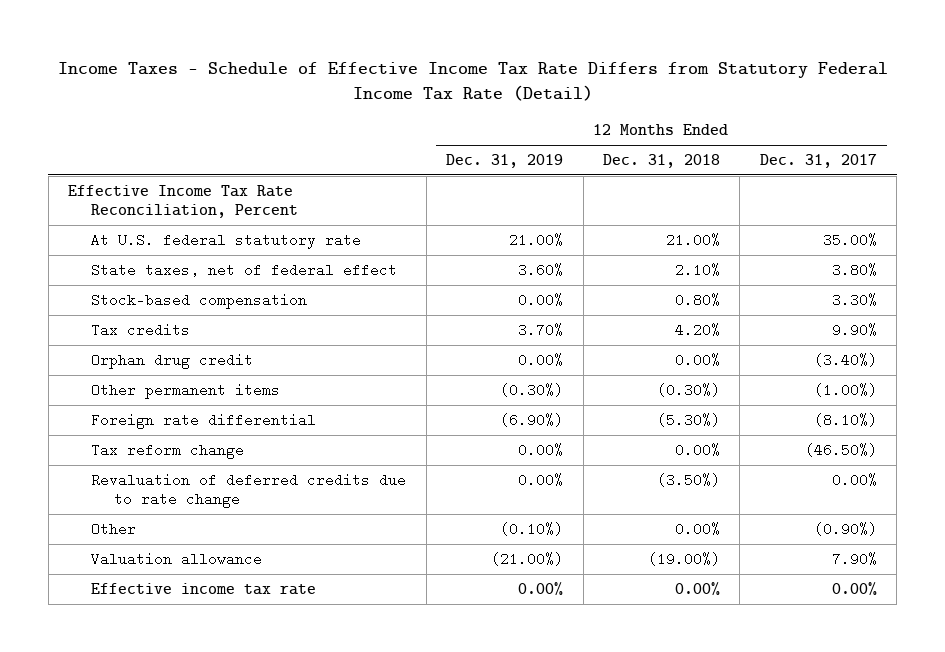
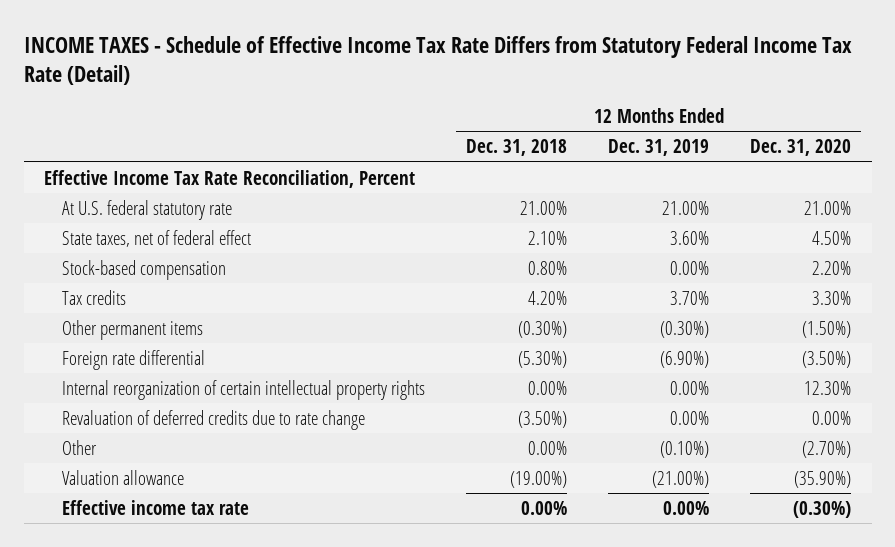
[57,61,888,102] Income Taxes - Schedule of Effective Income Tax Rate Differs from Statutory Federal Income Tax Rate (Detail) -> [23,36,852,86] INCOME TAXES - Schedule of Effective Income Tax Rate Differs from Statutory Federal Income Tax Rate (Detail)
[759,153,877,168] Dec. 31, 2017 -> none
none -> [750,139,852,157] Dec. 31, 2020
[91,352,254,369] Orphan drug credit -> none
[91,442,245,459] Tax reform change -> none
none -> [62,379,426,400] Internal reorganization of certain intellectual property rights

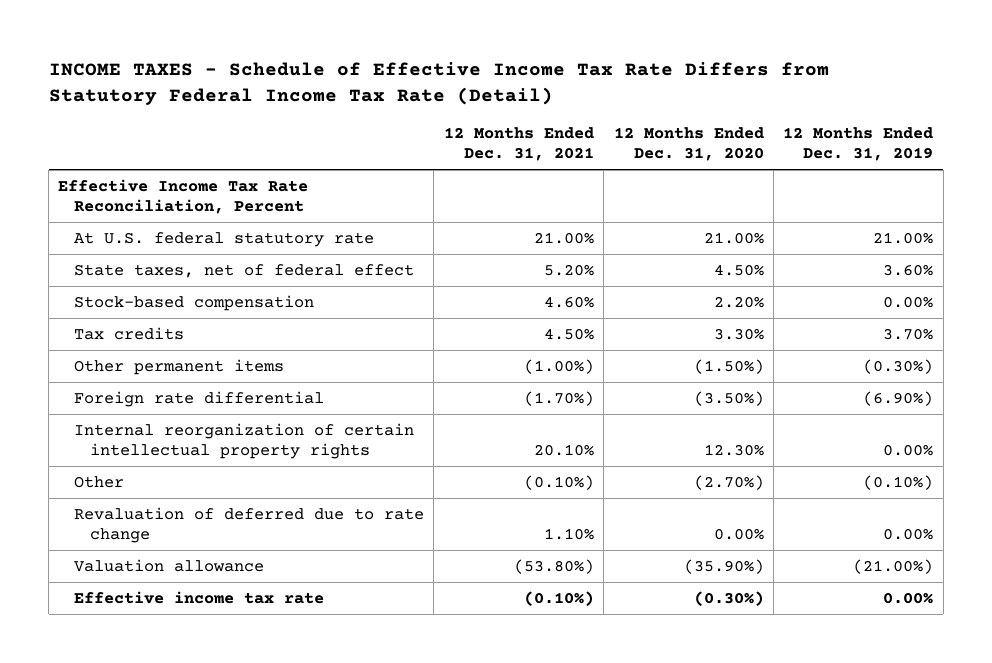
[466,139,568,157] Dec. 31, 2018 -> none
none -> [443,127,594,162] 12 Months Ended Dec. 31, 2021
[62,409,366,430] Revaluation of deferred credits due to rate change -> none
none -> [74,506,425,543] Revaluation of deferred due to rate change

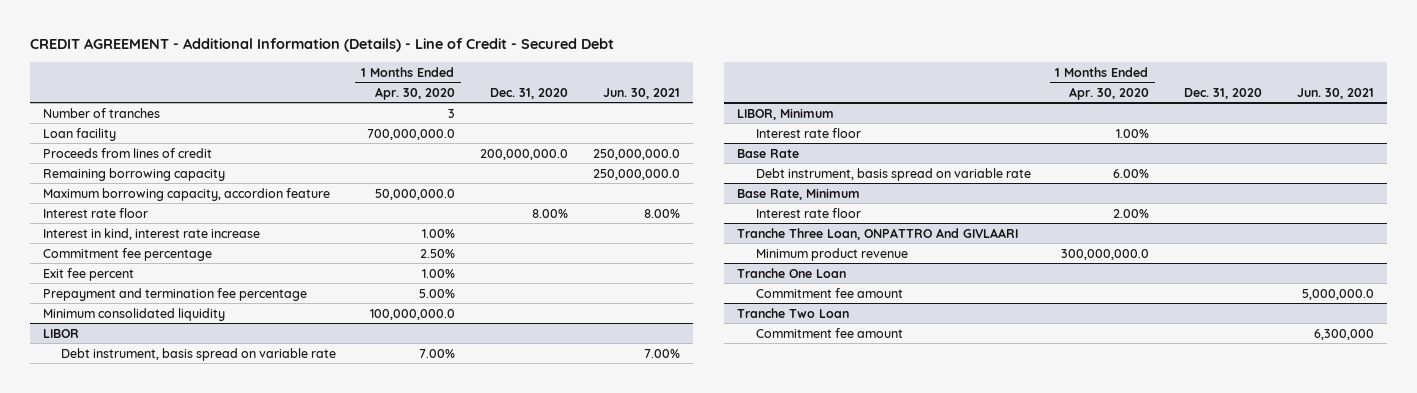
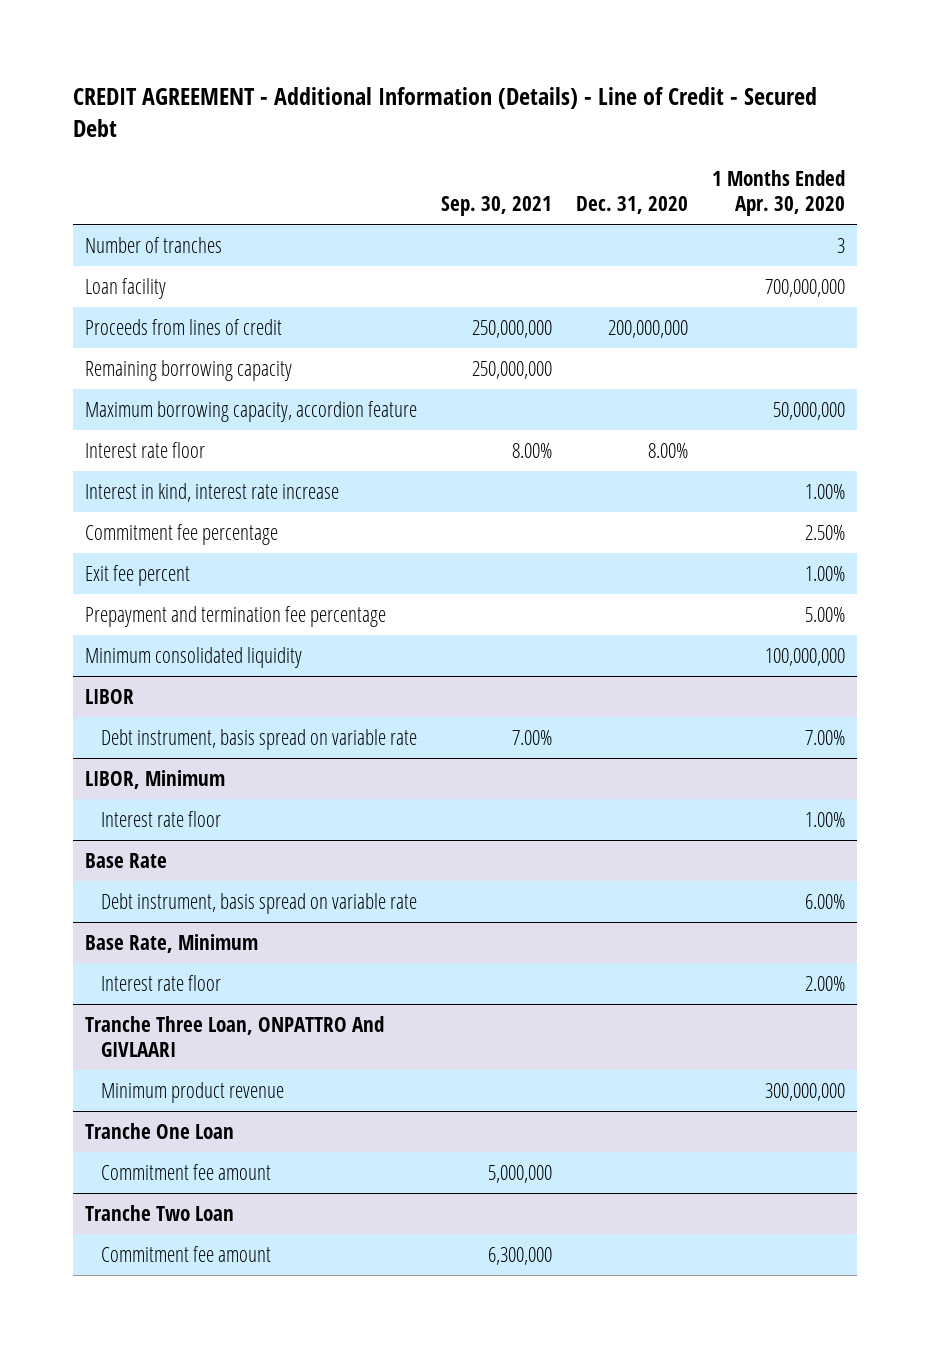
[603,87,681,99] Jun. 30, 2021 -> none
none -> [441,196,553,217] Sep. 30, 2021
[366,128,455,140] 700,000,000.0 -> [765,278,846,297] 700,000,000
[479,148,568,160] 200,000,000.0 -> [608,319,689,338] 200,000,000
[374,188,455,200] 50,000,000.0 -> [773,401,846,420] 50,000,000
[369,308,455,320] 100,000,000.0 -> [765,647,846,666] 100,000,000
[1060,248,1149,260] 300,000,000.0 -> [765,1082,846,1101] 300,000,000

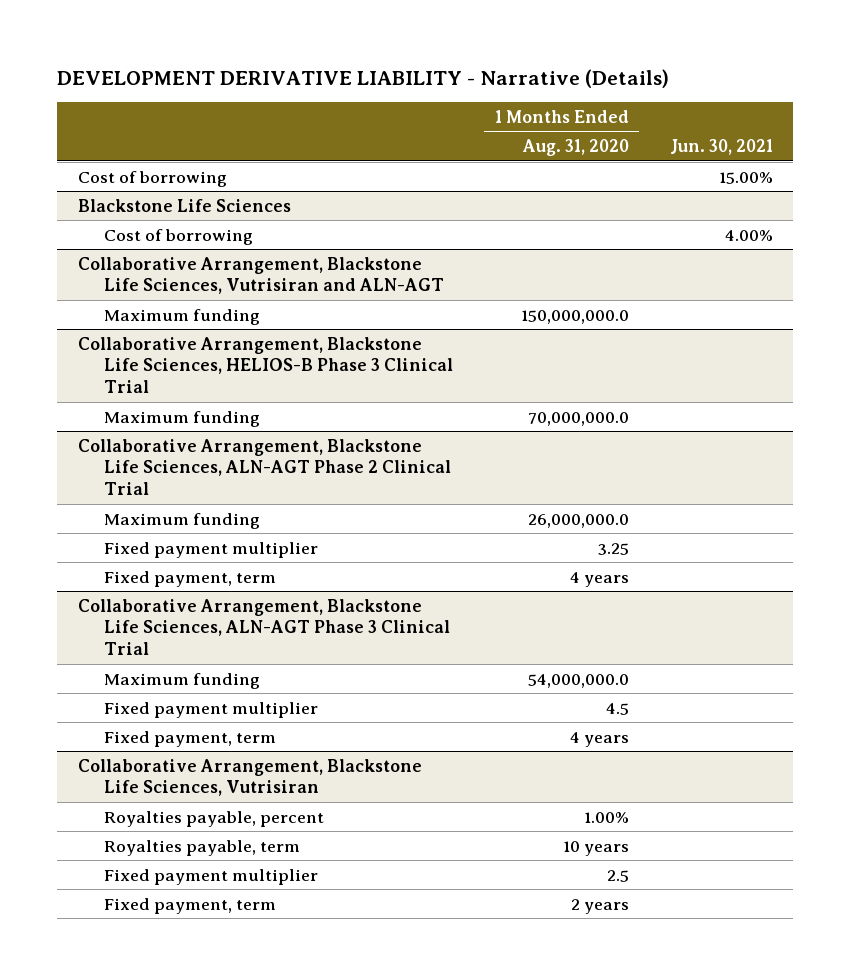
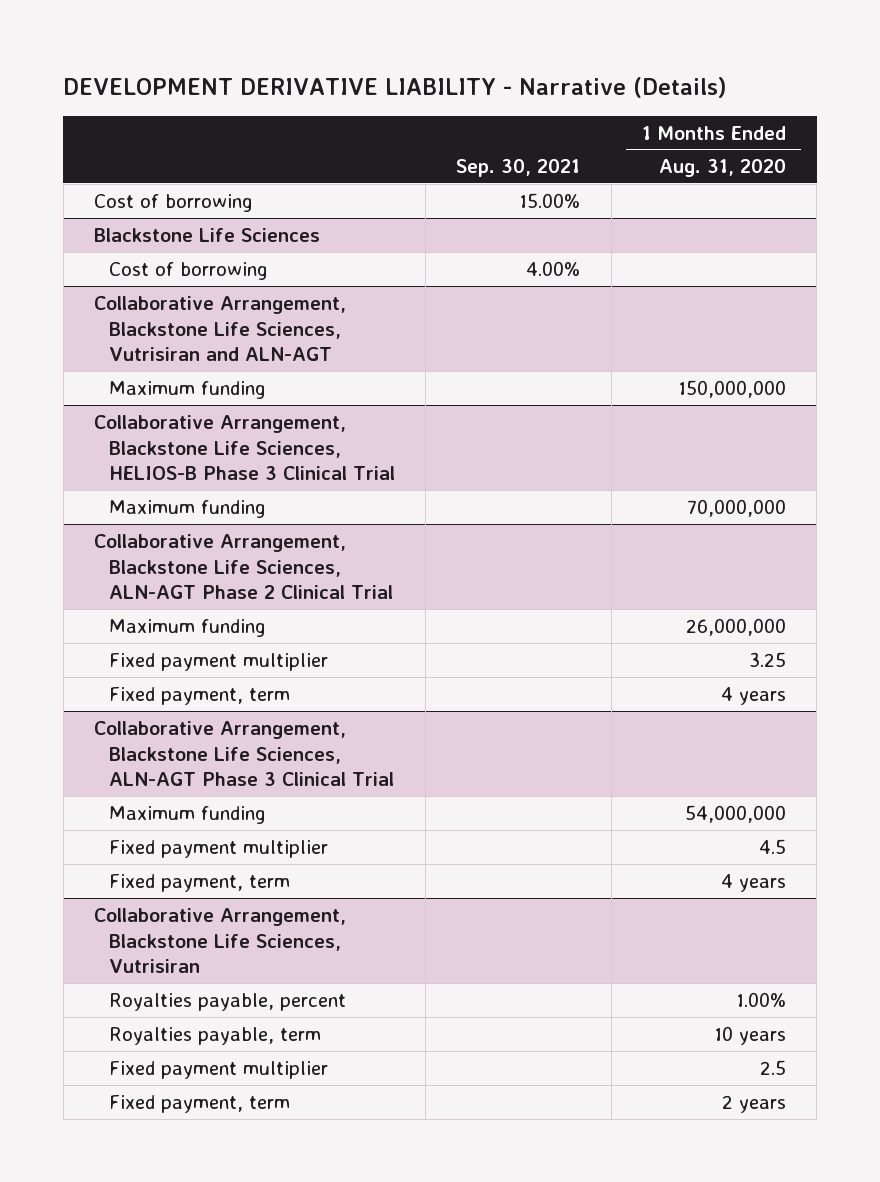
[669,139,773,156] Jun. 30, 2021 -> none
none -> [456,159,581,178] Sep. 30, 2021
[520,309,629,324] 150,000,000.0 -> [677,379,786,398] 150,000,000
[527,411,629,426] 70,000,000.0 -> [686,498,786,517] 70,000,000
[527,513,629,528] 26,000,000.0 -> [685,617,786,636] 26,000,000
[527,673,629,688] 54,000,000.0 -> [684,804,786,823] 54,000,000

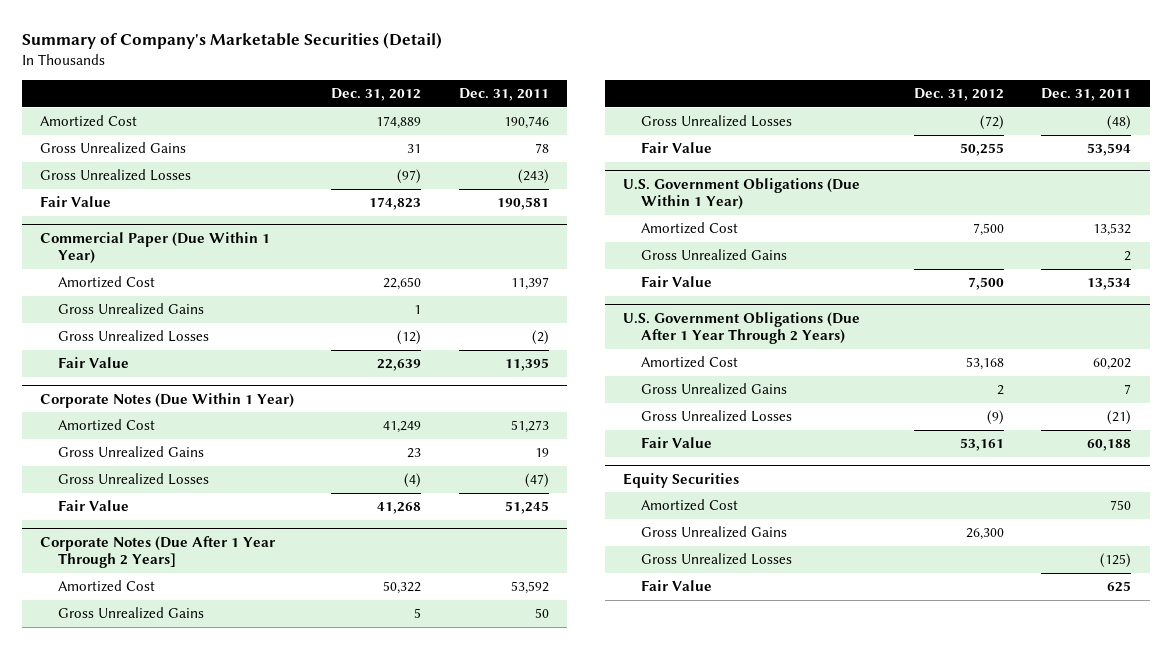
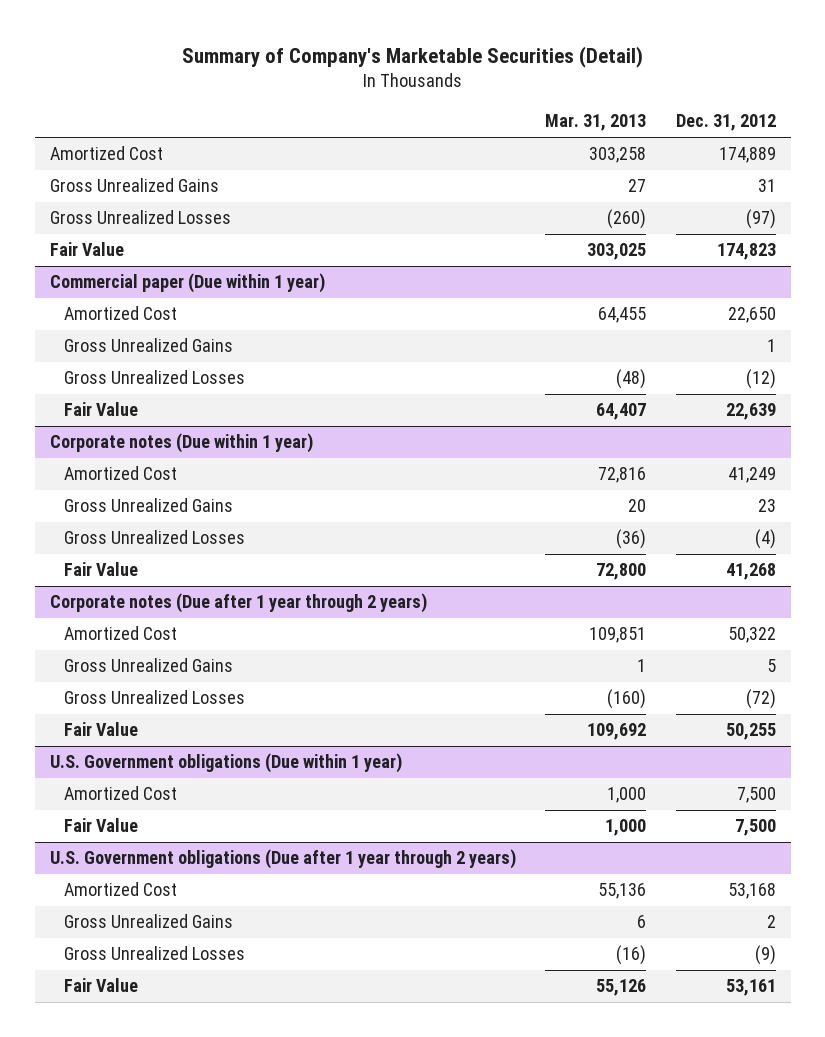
[458,88,549,102] Dec. 31, 2011 -> none
none -> [545,114,647,132] Mar. 31, 2013
[40,231,271,265] Commercial Paper (Due Within 1 Year) -> [49,273,325,294] Commercial paper (Due within 1 year)
[40,392,295,408] Corporate Notes (Due Within 1 Year) -> [49,433,313,454] Corporate notes (Due within 1 year)
[40,535,276,569] Corporate Notes (Due After 1 Year Through 2 Years] -> [49,593,427,614] Corporate notes (Due after 1 year through 2 years)
[623,177,861,211] U.S. Government Obligations (Due Within 1 Year) -> [49,753,402,774] U.S. Government obligations (Due within 1 year)
[640,249,787,262] Gross Unrealized Gains -> none
[623,311,861,345] U.S. Government Obligations (Due After 1 Year Through 2 Years) -> [49,849,516,870] U.S. Government obligations (Due after 1 year through 2 years)
[623,472,740,488] Equity Securities -> none
[640,499,738,512] Amortized Cost -> none
[640,526,787,539] Gross Unrealized Gains -> none
[640,553,792,566] Gross Unrealized Losses -> none
[640,580,712,592] Fair Value -> none

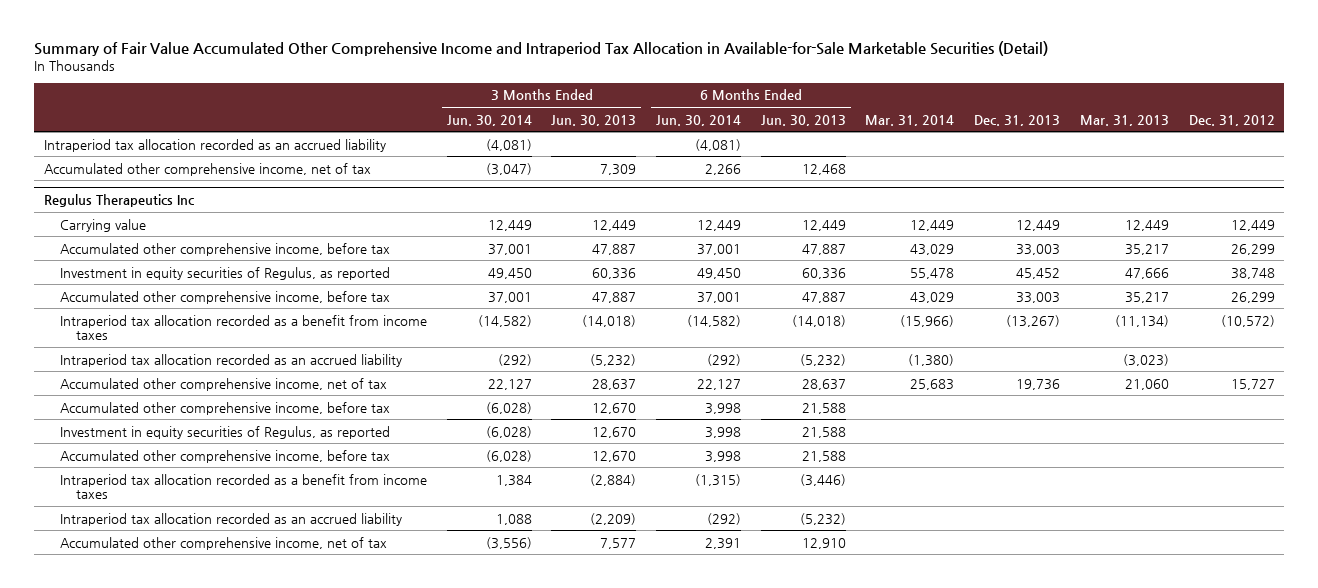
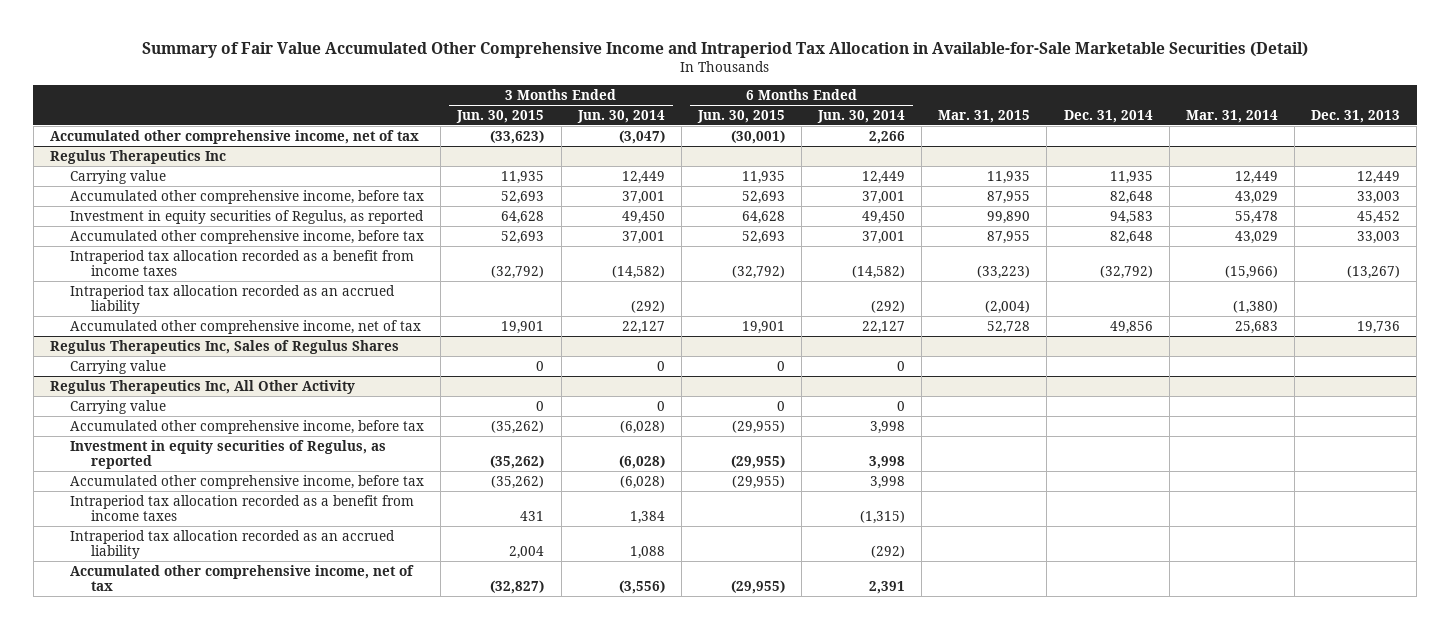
[551,114,637,126] Jun. 30, 2013 -> none
[760,114,846,126] Jun. 30, 2013 -> none
[1079,114,1169,126] Mar. 31, 2013 -> none
[1188,114,1275,126] Dec. 31, 2012 -> none
none -> [456,109,545,123] Jun. 30, 2015
none -> [696,109,785,123] Jun. 30, 2015
none -> [938,109,1031,123] Mar. 31, 2015
none -> [1063,109,1153,123] Dec. 31, 2014
[43,138,386,152] Intraperiod tax allocation recorded as an accrued liability -> none
none -> [49,339,399,354] Regulus Therapeutics Inc, Sales of Regulus Shares
none -> [70,359,167,374] Carrying value
none -> [49,379,355,394] Regulus Therapeutics Inc, All Other Activity
none -> [70,399,167,414] Carrying value

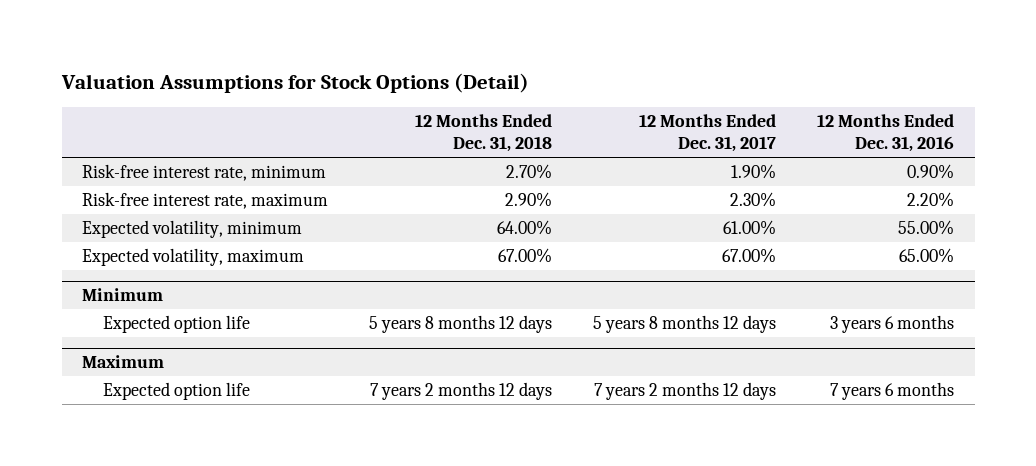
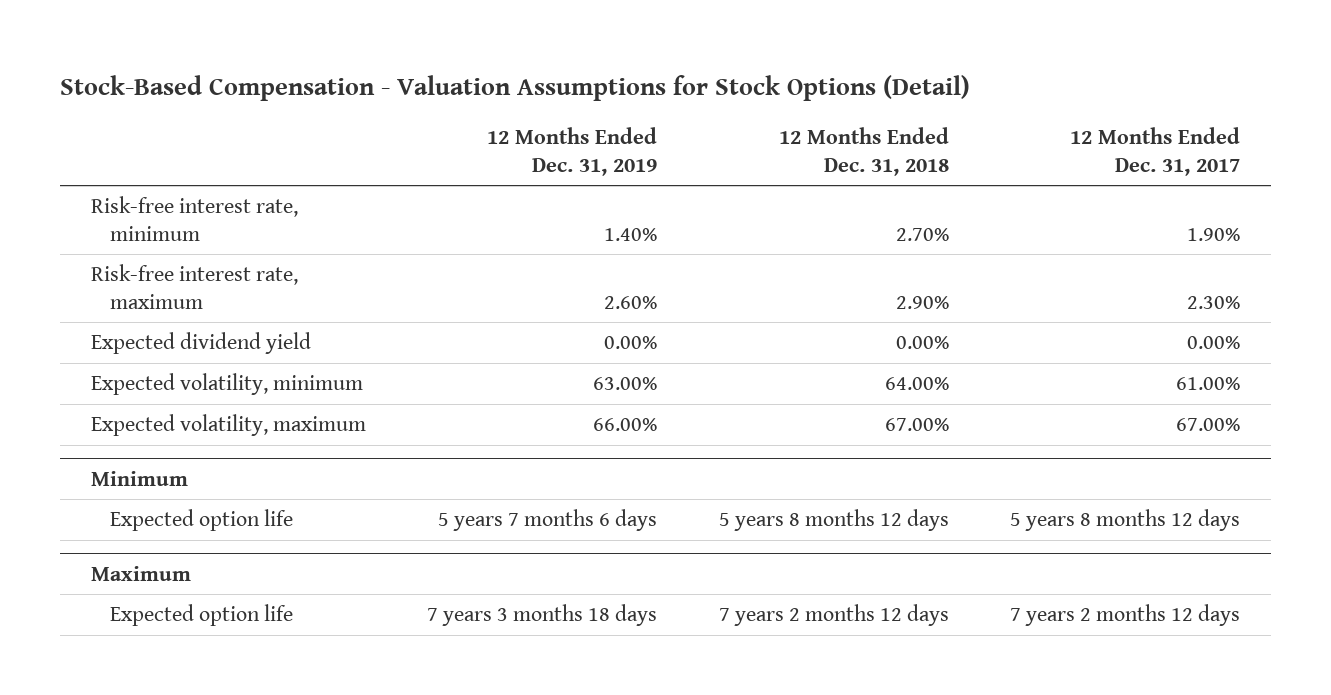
[60,72,529,93] Valuation Assumptions for Stock Options (Detail) -> [60,74,971,101] Stock-Based Compensation - Valuation Assumptions for Stock Options (Detail)
[817,113,955,153] 12 Months Ended Dec. 31, 2016 -> none
none -> [487,127,658,176] 12 Months Ended Dec. 31, 2019
none -> [91,332,312,355] Expected dividend yield

